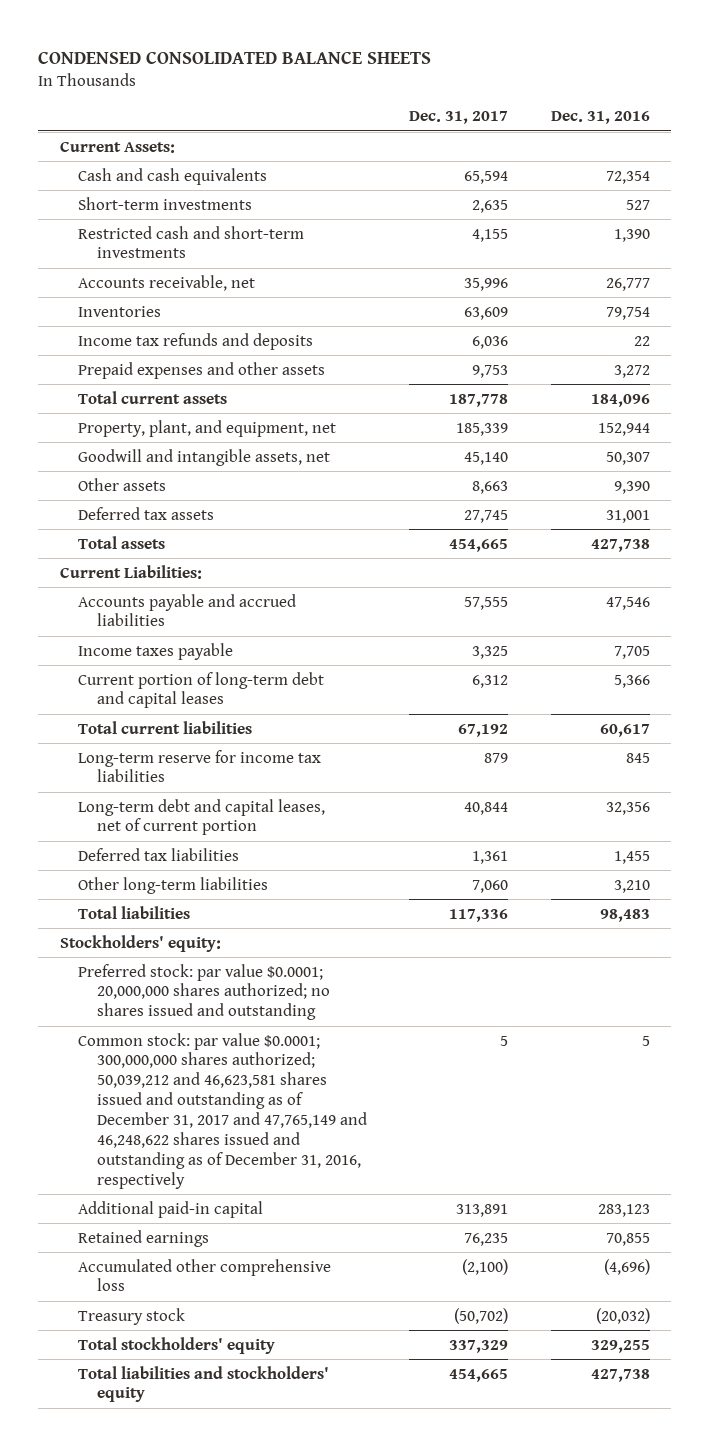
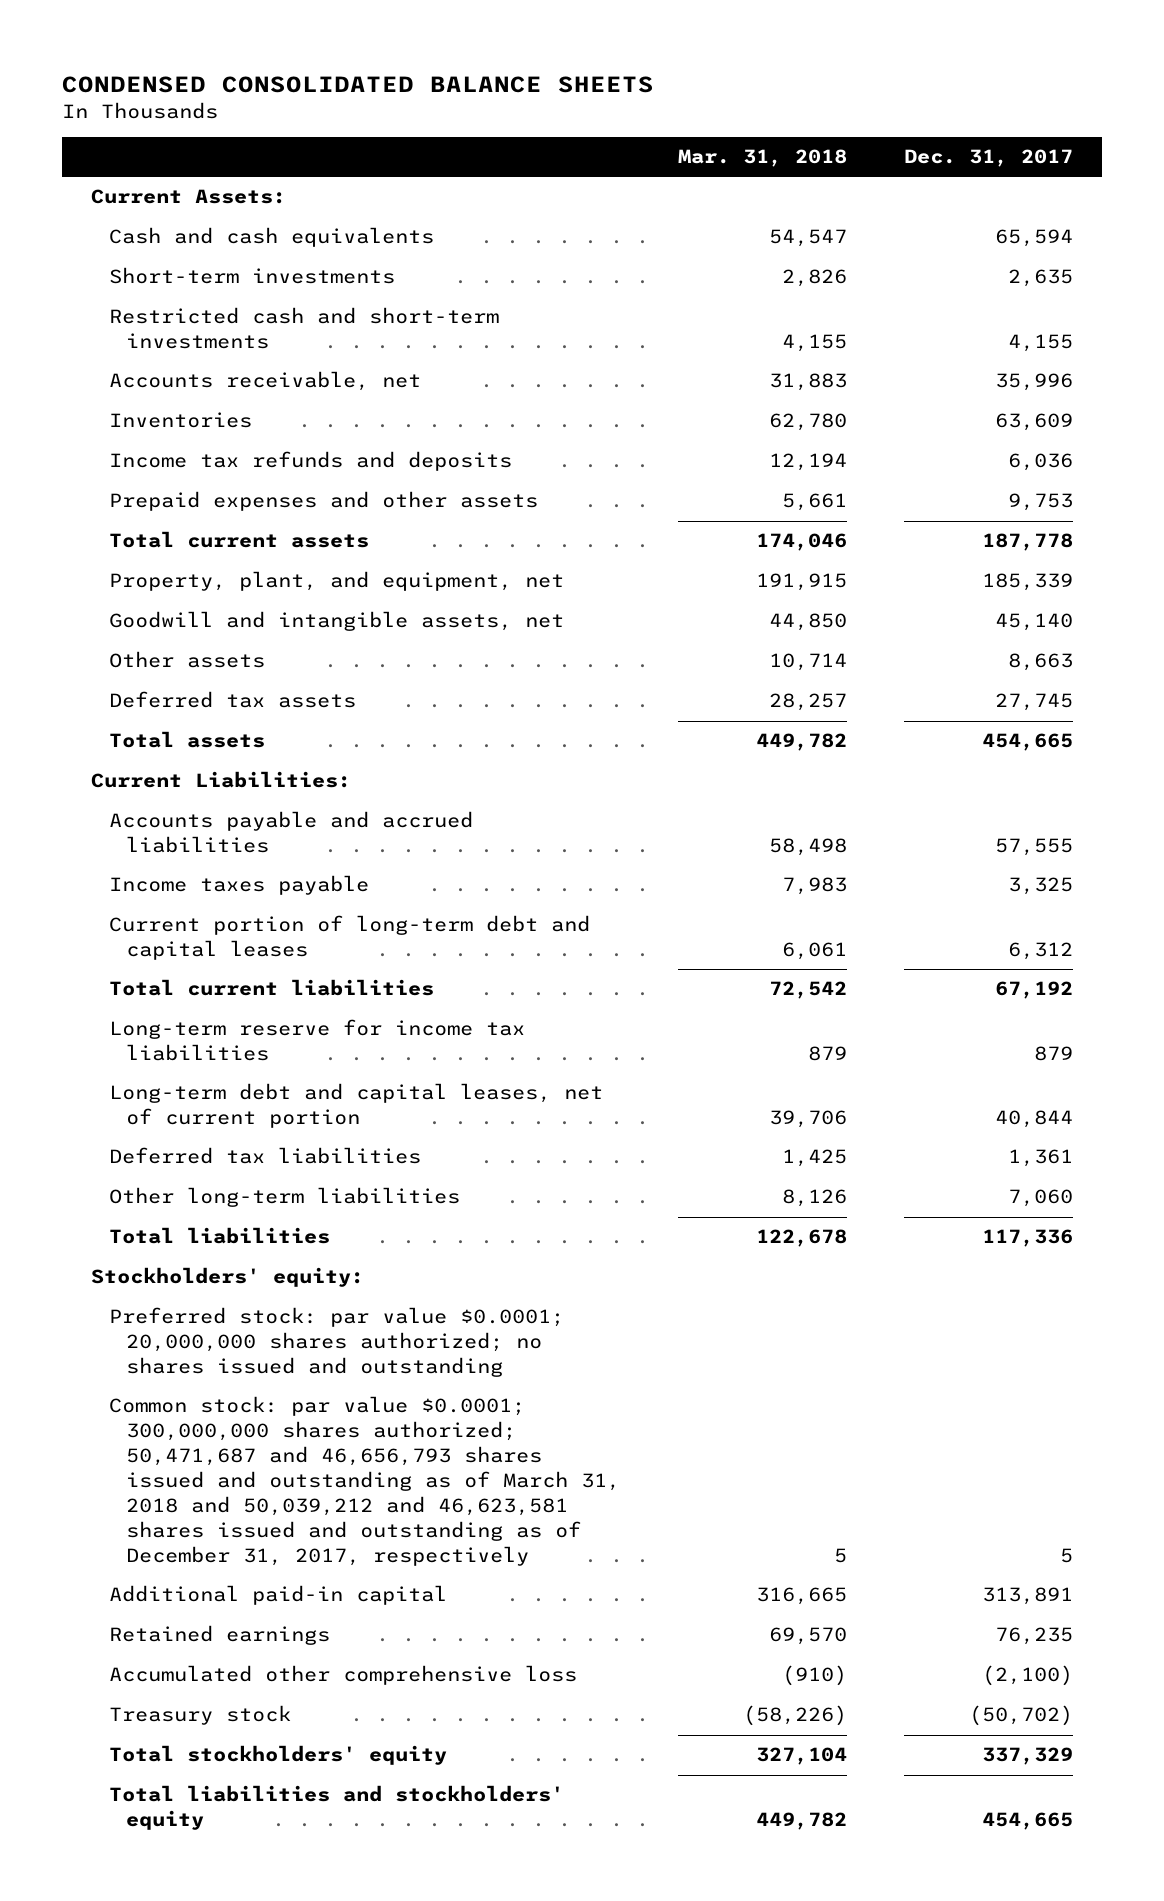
[551,111,651,125] Dec. 31, 2016 -> none
none -> [677,149,847,168] Mar. 31, 2018
[78,1032,367,1189] Common stock: par value $0.0001; 300,000,000 shares authorized; 50,039,212 and 46,623,581 shares issued and outstanding as of December 31, 2017 and 47,765,149 and 46,248,622 shares issued and outstanding as of December 31, 2016, respectively -> [108,1396,621,1566] Common stock: par value $0.0001; 300,000,000 shares authorized; 50,471,687 and 46,656,793 shares issued and outstanding as of March 31, 2018 and 50,039,212 and 46,623,581 shares issued and outstanding as of December 31, 2017, respectively

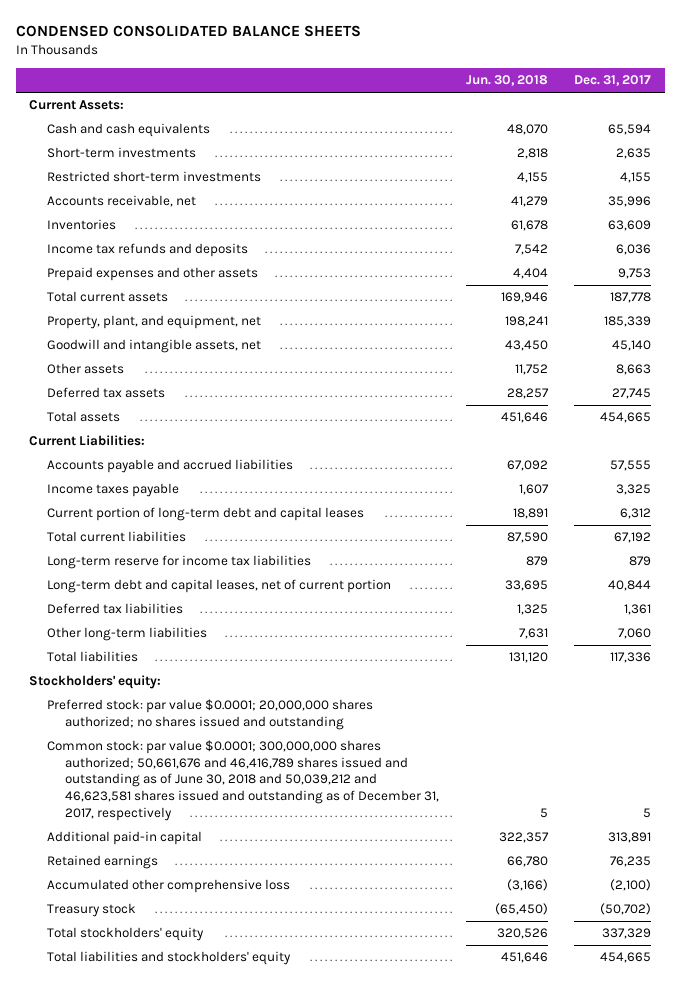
[677,149,847,168] Mar. 31, 2018 -> none
none -> [465,75,548,87] Jun. 30, 2018
[108,307,499,350] Restricted cash and short-term investments -> [47,171,262,183] Restricted short-term investments
[108,1396,621,1566] Common stock: par value $0.0001; 300,000,000 shares authorized; 50,471,687 and 46,656,793 shares issued and outstanding as of March 31, 2018 and 50,039,212 and 46,623,581 shares issued and outstanding as of December 31, 2017, respectively -> [47,740,440,821] Common stock: par value $0.0001; 300,000,000 shares authorized; 50,661,676 and 46,416,789 shares issued and outstanding as of June 30, 2018 and 50,039,212 and 46,623,581 shares issued and outstanding as of December 31, 2017, respectively

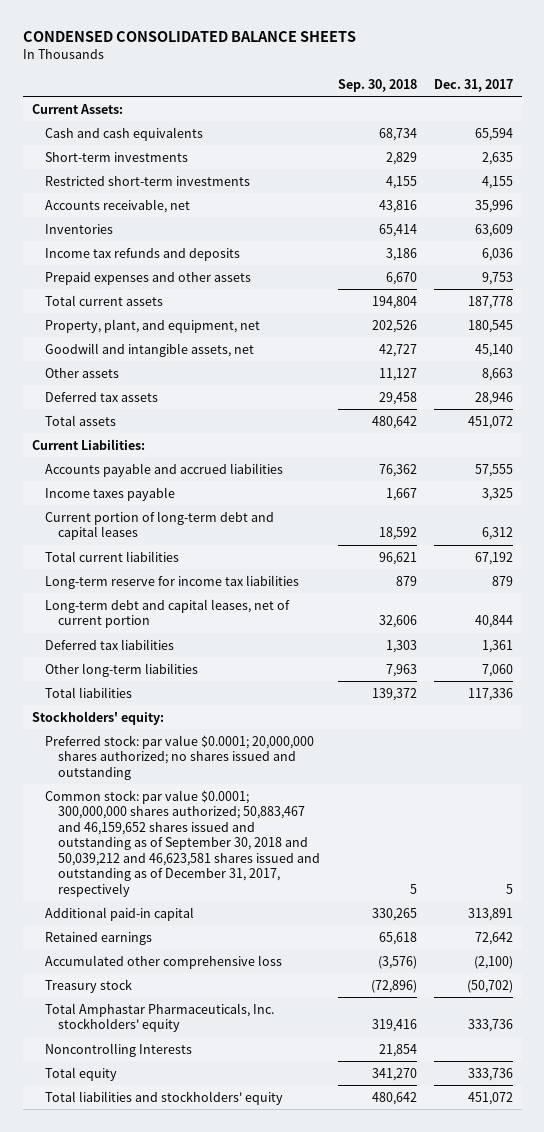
[465,75,548,87] Jun. 30, 2018 -> none
none -> [337,78,417,92] Sep. 30, 2018
[604,316,652,328] 185,339 -> [467,319,513,333] 180,545
[612,388,652,400] 27,745 -> [474,391,513,405] 28,946
[600,412,652,424] 454,665 -> [467,415,513,429] 451,072
[47,740,440,821] Common stock: par value $0.0001; 300,000,000 shares authorized; 50,661,676 and 46,416,789 shares issued and outstanding as of June 30, 2018 and 50,039,212 and 46,623,581 shares issued and outstanding as of December 31, 2017, respectively -> [44,789,321,897] Common stock: par value $0.0001; 300,000,000 shares authorized; 50,883,467 and 46,159,652 shares issued and outstanding as of September 30, 2018 and 50,039,212 and 46,623,581 shares issued and outstanding as of December 31, 2017, respectively
[610,856,652,868] 76,235 -> [474,931,513,945] 72,642
[47,927,205,942] Total stockholders' equity -> [44,1002,274,1033] Total Amphastar Pharmaceuticals, Inc. stockholders' equity
[602,928,652,940] 337,329 -> [467,1019,513,1033] 333,736
none -> [44,1042,192,1057] Noncontrolling Interests
none -> [44,1066,117,1081] Total equity
[600,952,652,964] 454,665 -> [467,1091,513,1105] 451,072

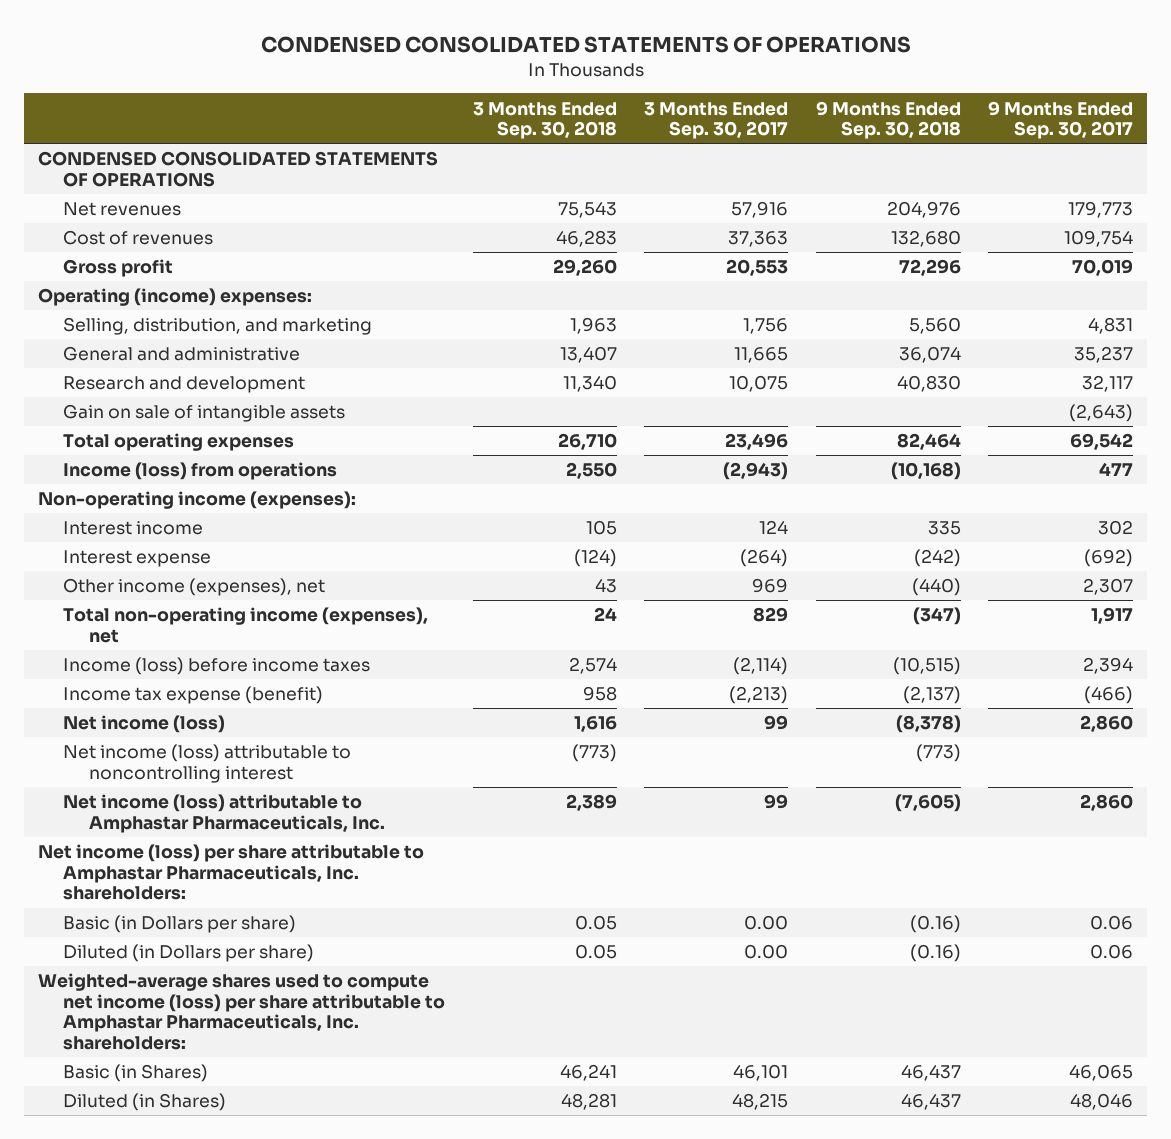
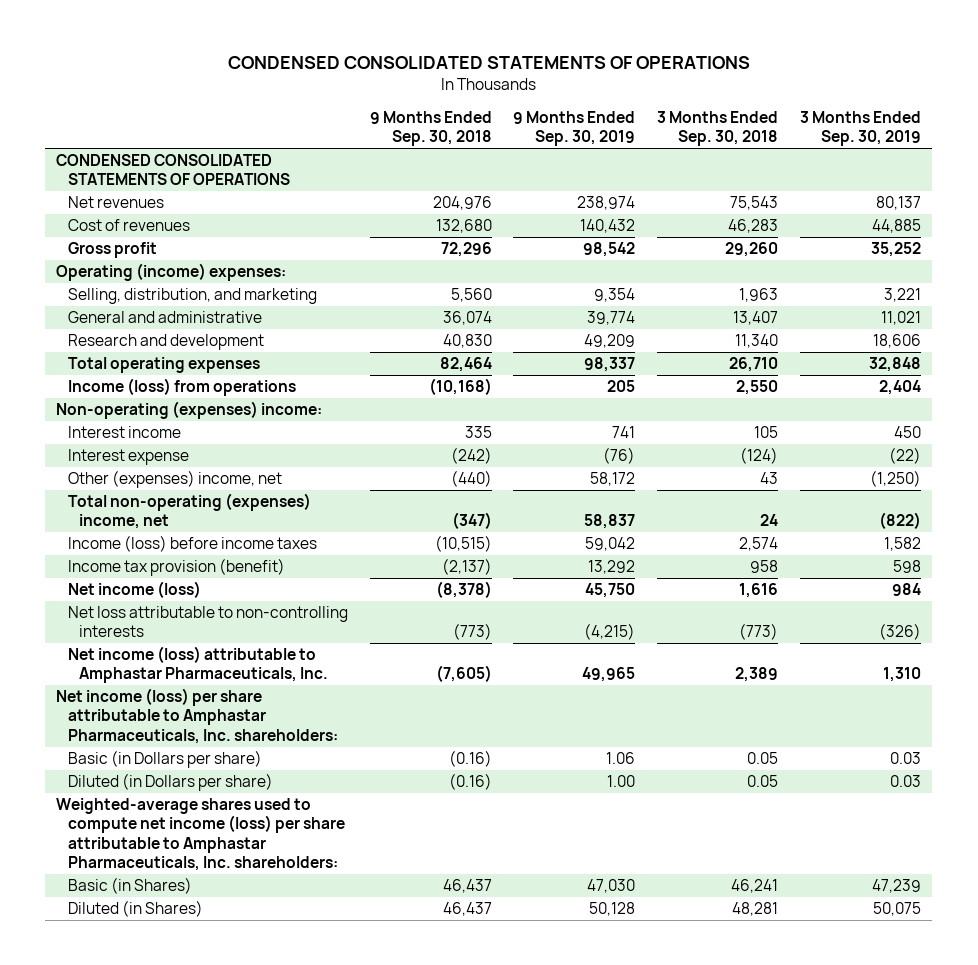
[644,101,789,140] 3 Months Ended Sep. 30, 2017 -> none
[988,100,1134,140] 9 Months Ended Sep. 30, 2017 -> none
none -> [513,111,636,147] 9 Months Ended Sep. 30, 2019
none -> [800,111,922,147] 3 Months Ended Sep. 30, 2019
[63,404,346,423] Gain on sale of intangible assets -> none
[37,491,356,510] Non-operating income (expenses): -> [56,401,323,420] Non-operating (expenses) income:
[63,578,326,597] Other income (expenses), net -> [67,470,282,489] Other (expenses) income, net
[63,607,429,643] Total non-operating income (expenses), net -> [67,493,311,530] Total non-operating (expenses) income, net
[63,686,324,705] Income tax expense (benefit) -> [67,558,285,577] Income tax provision (benefit)
[63,744,352,783] Net income (loss) attributable to noncontrolling interest -> [67,606,348,638] Net loss attributable to non-controlling interests

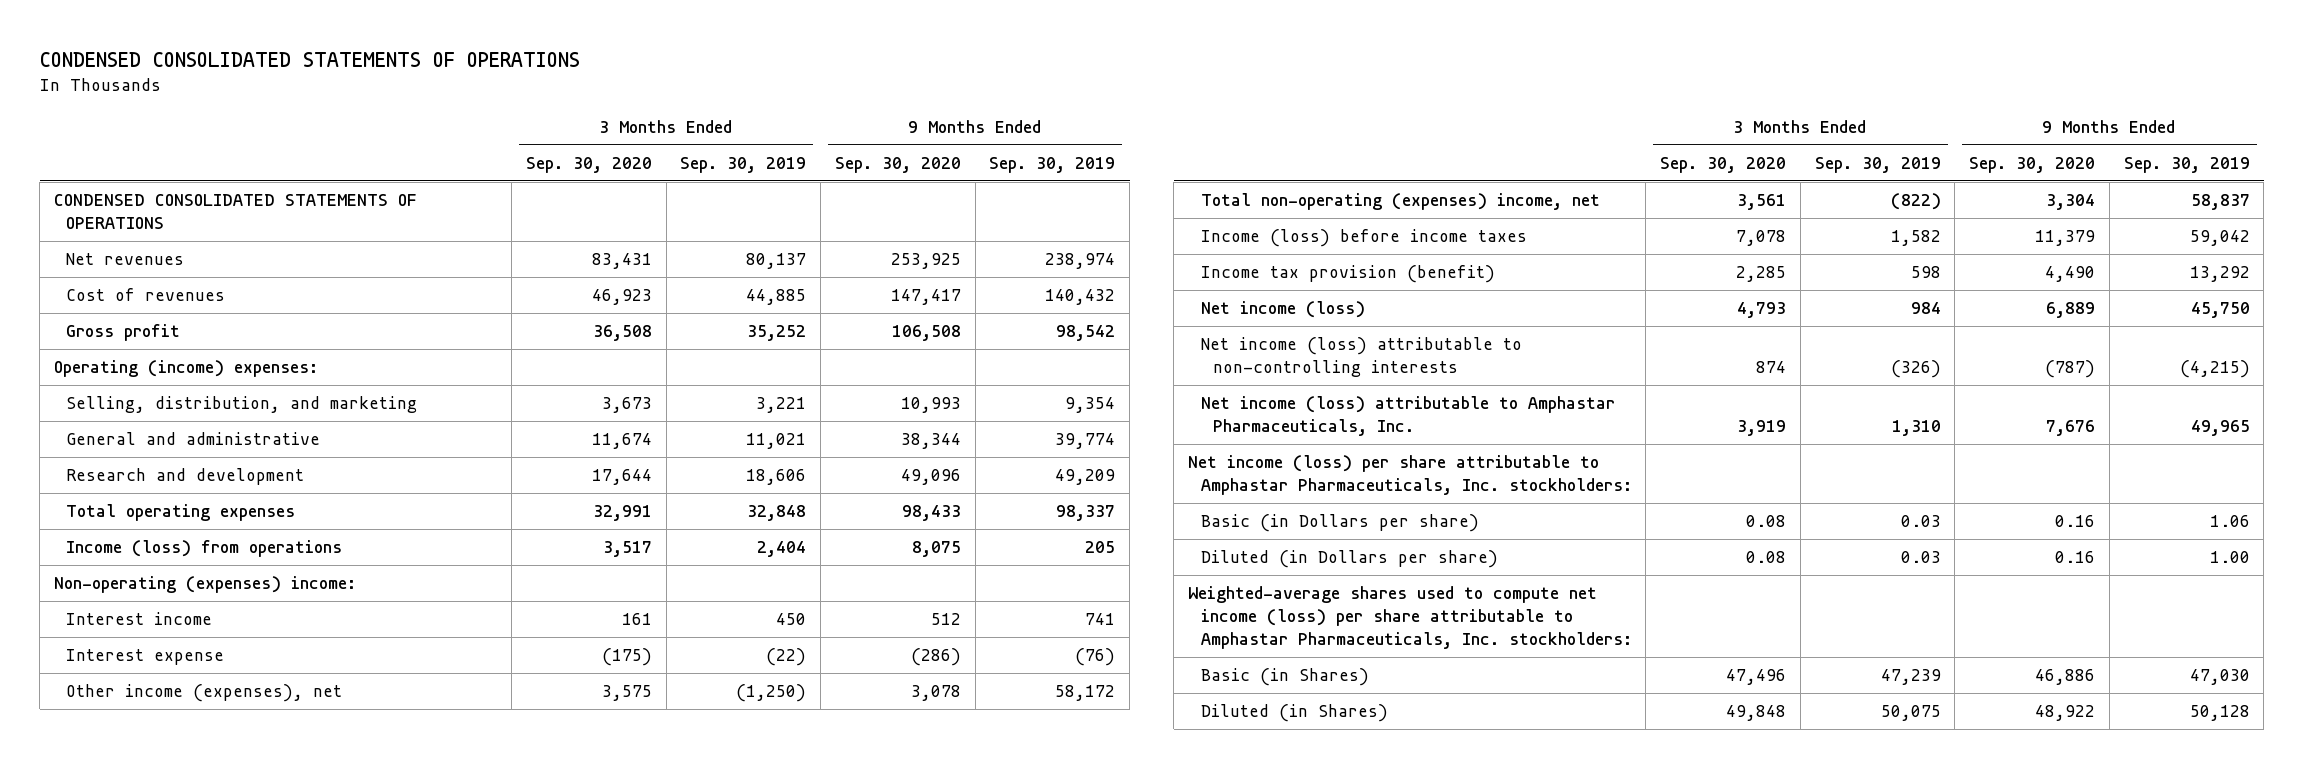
[369,111,492,147] 9 Months Ended Sep. 30, 2018 -> none
[657,111,779,147] 3 Months Ended Sep. 30, 2018 -> none
none -> [525,156,652,173] Sep. 30, 2020
none -> [834,156,961,173] Sep. 30, 2020
[67,470,282,489] Other (expenses) income, net -> [66,684,343,703] Other income (expenses), net
[67,606,348,638] Net loss attributable to non-controlling interests -> [1200,337,1522,378] Net income (loss) attributable to non-controlling interests
[56,688,338,744] Net income (loss) per share attributable to Amphastar Pharmaceuticals, Inc. shareholders: -> [1188,455,1632,496] Net income (loss) per share attributable to Amphastar Pharmaceuticals, Inc. stockholders:
[56,798,345,871] Weighted-average shares used to compute net income (loss) per share attributable to Amphastar Pharmaceuticals, Inc. shareholders: -> [1188,586,1632,649] Weighted-average shares used to compute net income (loss) per share attributable to Amphastar Pharmaceuticals, Inc. stockholders:

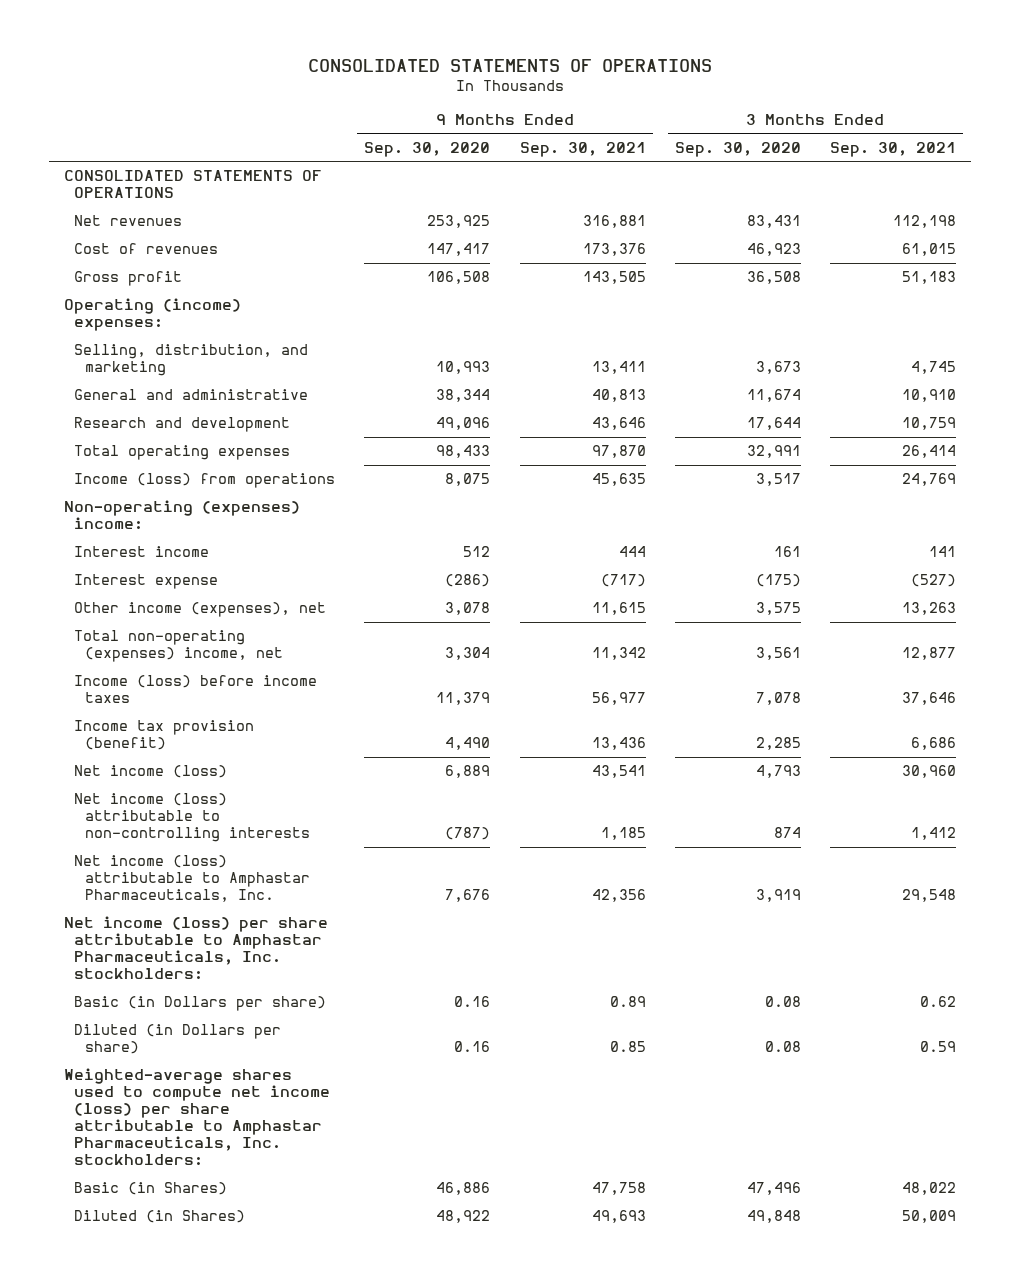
[39,51,580,67] CONDENSED CONSOLIDATED STATEMENTS OF OPERATIONS -> [307,58,712,72] CONSOLIDATED STATEMENTS OF OPERATIONS
[680,156,807,173] Sep. 30, 2019 -> none
[989,156,1116,173] Sep. 30, 2019 -> none
none -> [519,141,646,157] Sep. 30, 2021
none -> [830,141,957,157] Sep. 30, 2021
[53,194,417,230] CONDENSED CONSOLIDATED STATEMENTS OF OPERATIONS -> [63,170,322,199] CONSOLIDATED STATEMENTS OF OPERATIONS

